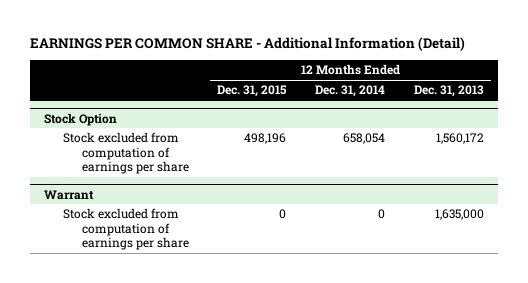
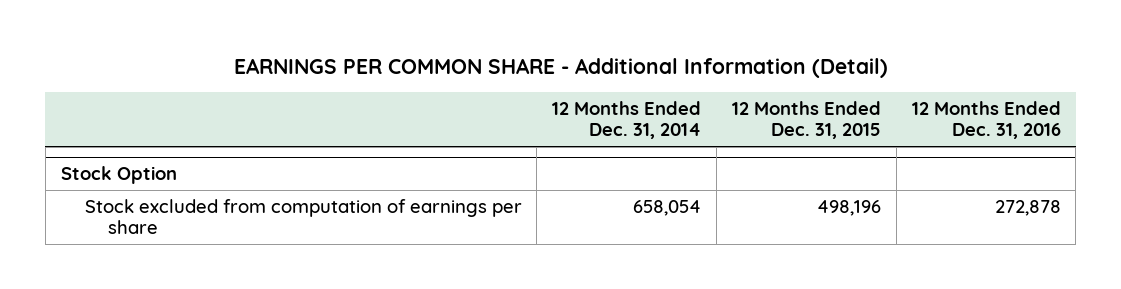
[413,85,484,98] Dec. 31, 2013 -> none
none -> [911,101,1061,140] 12 Months Ended Dec. 31, 2016
[43,189,94,200] Warrant -> none
[62,208,189,251] Stock excluded from computation of earnings per share -> none

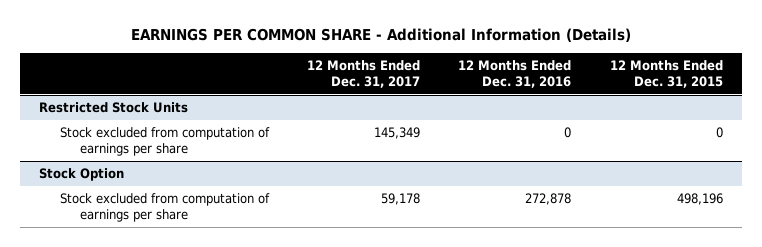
[233,57,888,78] EARNINGS PER COMMON SHARE - Additional Information (Detail) -> [130,28,631,43] EARNINGS PER COMMON SHARE - Additional Information (Details)
[552,101,702,140] 12 Months Ended Dec. 31, 2014 -> none
none -> [307,60,421,89] 12 Months Ended Dec. 31, 2017
none -> [39,102,189,114] Restricted Stock Units
none -> [59,127,270,157] Stock excluded from computation of earnings per share

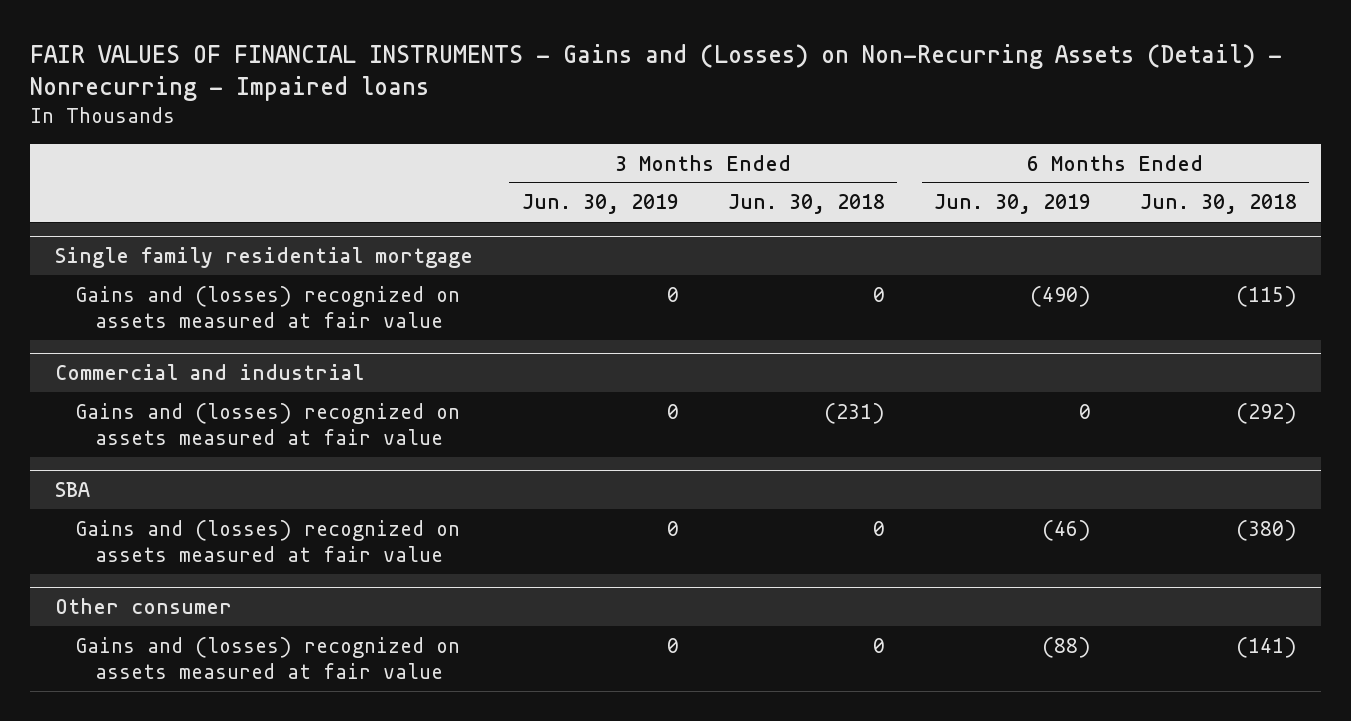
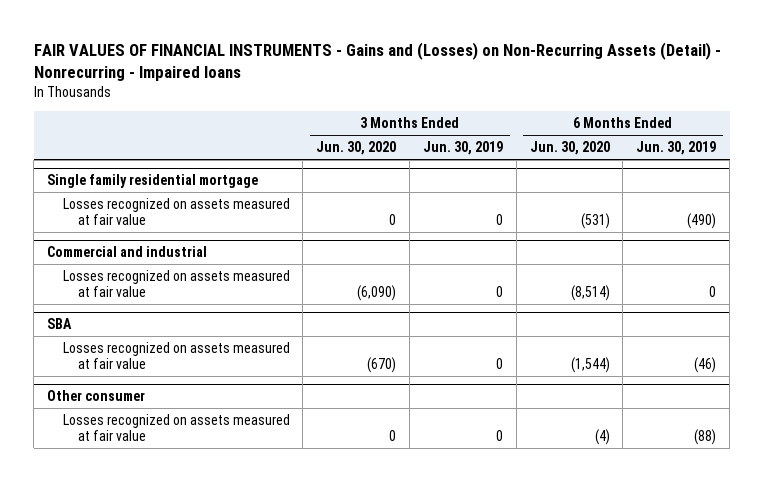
[727,194,885,215] Jun. 30, 2018 -> none
[1139,194,1297,215] Jun. 30, 2018 -> none
none -> [316,141,397,156] Jun. 30, 2020
none -> [529,141,610,156] Jun. 30, 2020
[74,285,460,329] Gains and (losses) recognized on assets measured at fair value -> [62,198,290,226] Losses recognized on assets measured at fair value
[74,402,460,446] Gains and (losses) recognized on assets measured at fair value -> [62,270,290,298] Losses recognized on assets measured at fair value
[74,519,460,563] Gains and (losses) recognized on assets measured at fair value -> [62,342,290,370] Losses recognized on assets measured at fair value
[74,636,460,680] Gains and (losses) recognized on assets measured at fair value -> [62,414,290,442] Losses recognized on assets measured at fair value

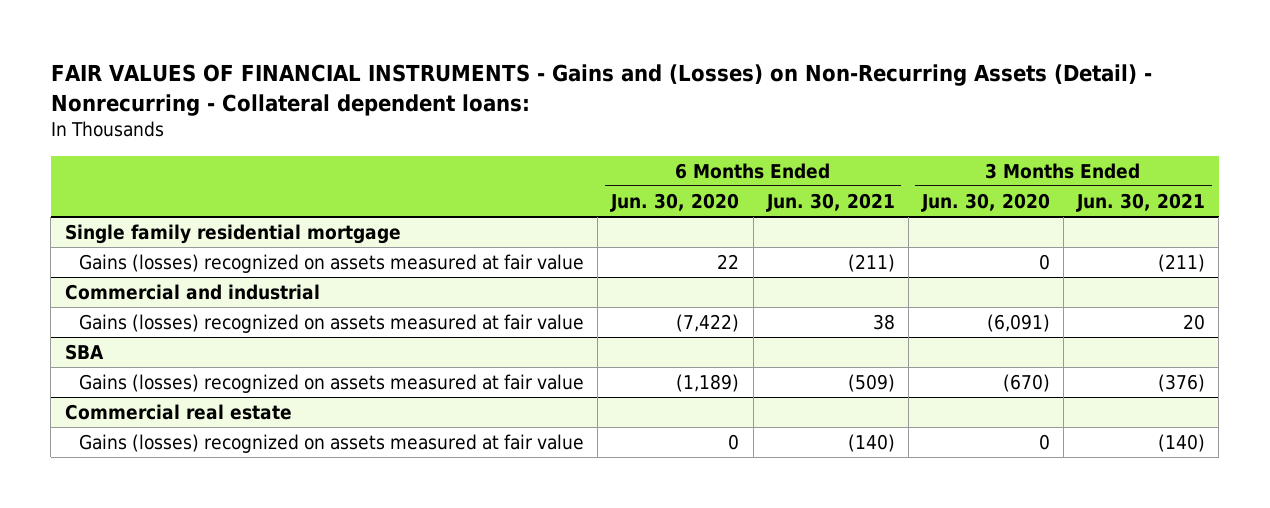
[33,41,721,81] FAIR VALUES OF FINANCIAL INSTRUMENTS - Gains and (Losses) on Non-Recurring Assets (Detail) - Nonrecurring - Impaired loans -> [50,63,1152,116] FAIR VALUES OF FINANCIAL INSTRUMENTS - Gains and (Losses) on Non-Recurring Assets (Detail) - Nonrecurring - Collateral dependent loans:
[422,141,503,156] Jun. 30, 2019 -> none
[636,141,717,156] Jun. 30, 2019 -> none
none -> [765,193,895,213] Jun. 30, 2021
none -> [1076,193,1206,213] Jun. 30, 2021
[62,198,290,226] Losses recognized on assets measured at fair value -> [79,254,585,274] Gains (losses) recognized on assets measured at fair value
[580,213,610,230] (531) -> [717,254,740,270] 22
[62,270,290,298] Losses recognized on assets measured at fair value -> [79,314,585,334] Gains (losses) recognized on assets measured at fair value
[357,285,397,302] (6,090) -> [986,314,1050,333] (6,091)
[570,285,610,302] (8,514) -> [676,314,740,333] (7,422)
[62,342,290,370] Losses recognized on assets measured at fair value -> [79,374,585,394] Gains (losses) recognized on assets measured at fair value
[570,357,610,374] (1,544) -> [676,374,740,393] (1,189)
[46,390,145,402] Other consumer -> [64,404,292,421] Commercial real estate
[62,414,290,442] Losses recognized on assets measured at fair value -> [79,434,585,454] Gains (losses) recognized on assets measured at fair value
[594,429,610,446] (4) -> [728,434,740,451] 0

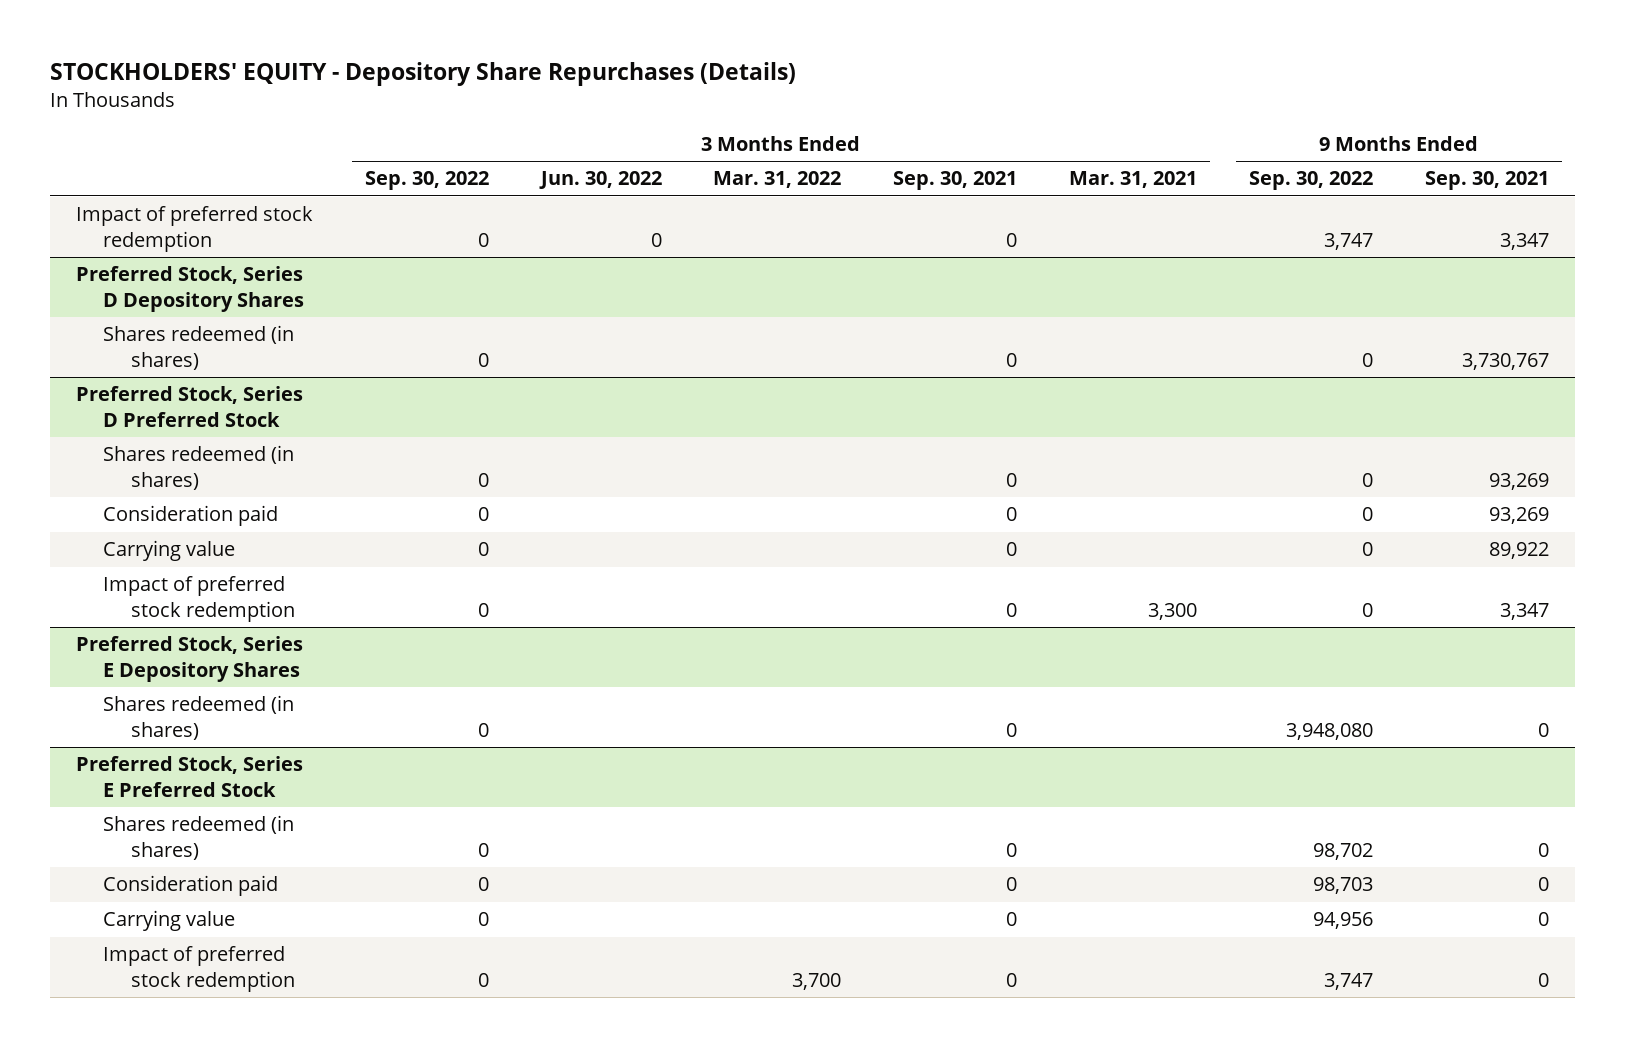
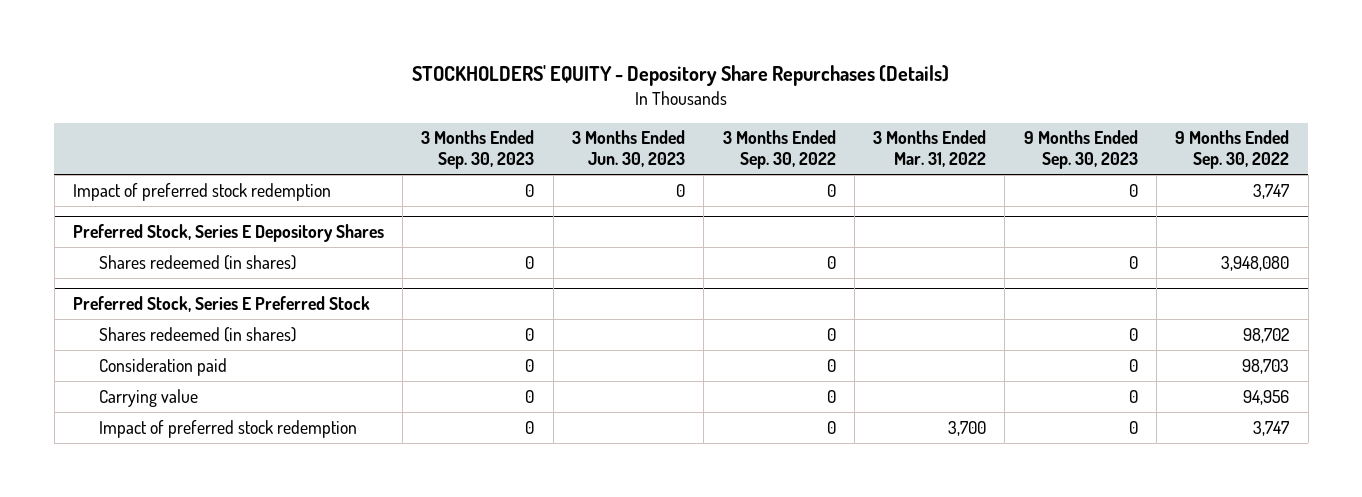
[538,171,662,190] Jun. 30, 2022 -> none
[893,171,1018,191] Sep. 30, 2021 -> none
[1069,171,1198,189] Mar. 31, 2021 -> none
[1424,171,1549,191] Sep. 30, 2021 -> none
none -> [421,130,535,170] 3 Months Ended Sep. 30, 2023
none -> [572,130,686,168] 3 Months Ended Jun. 30, 2023
none -> [1023,130,1138,170] 9 Months Ended Sep. 30, 2023
[75,266,305,312] Preferred Stock, Series D Depository Shares -> none
[103,325,295,370] Shares redeemed (in shares) -> none
[75,386,303,427] Preferred Stock, Series D Preferred Stock -> none
[103,445,295,490] Shares redeemed (in shares) -> none
[103,505,279,527] Consideration paid -> none
[103,540,236,562] Carrying value -> none
[103,576,295,622] Impact of preferred stock redemption -> none

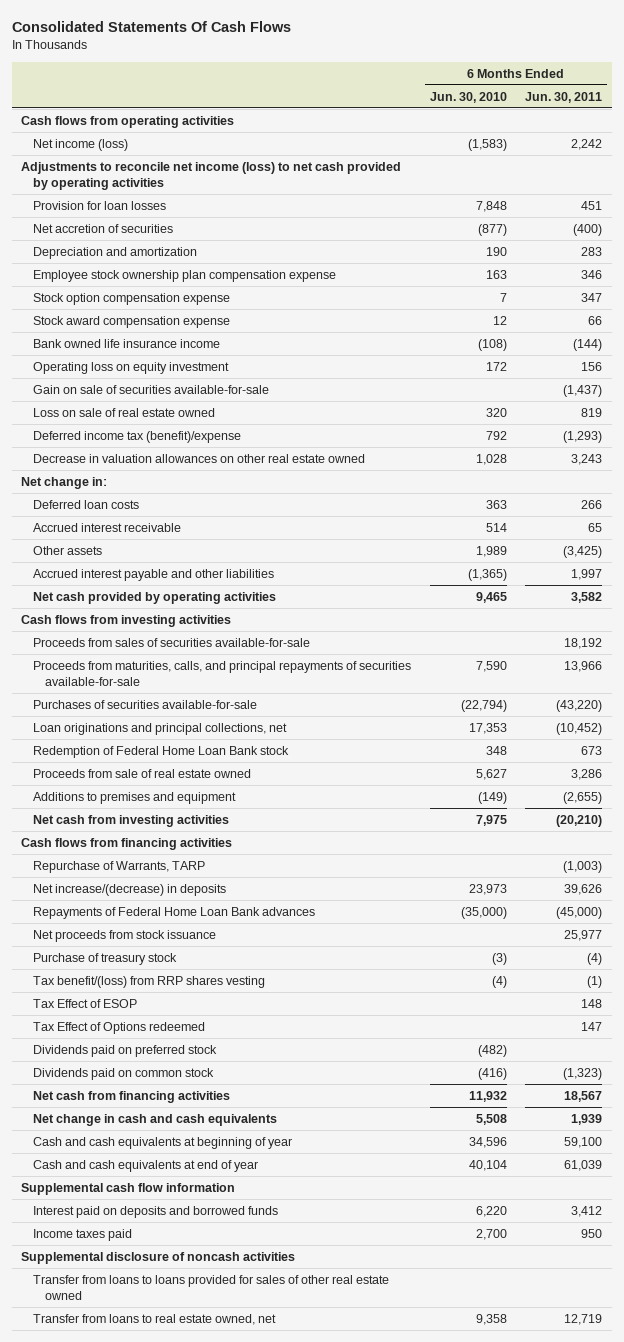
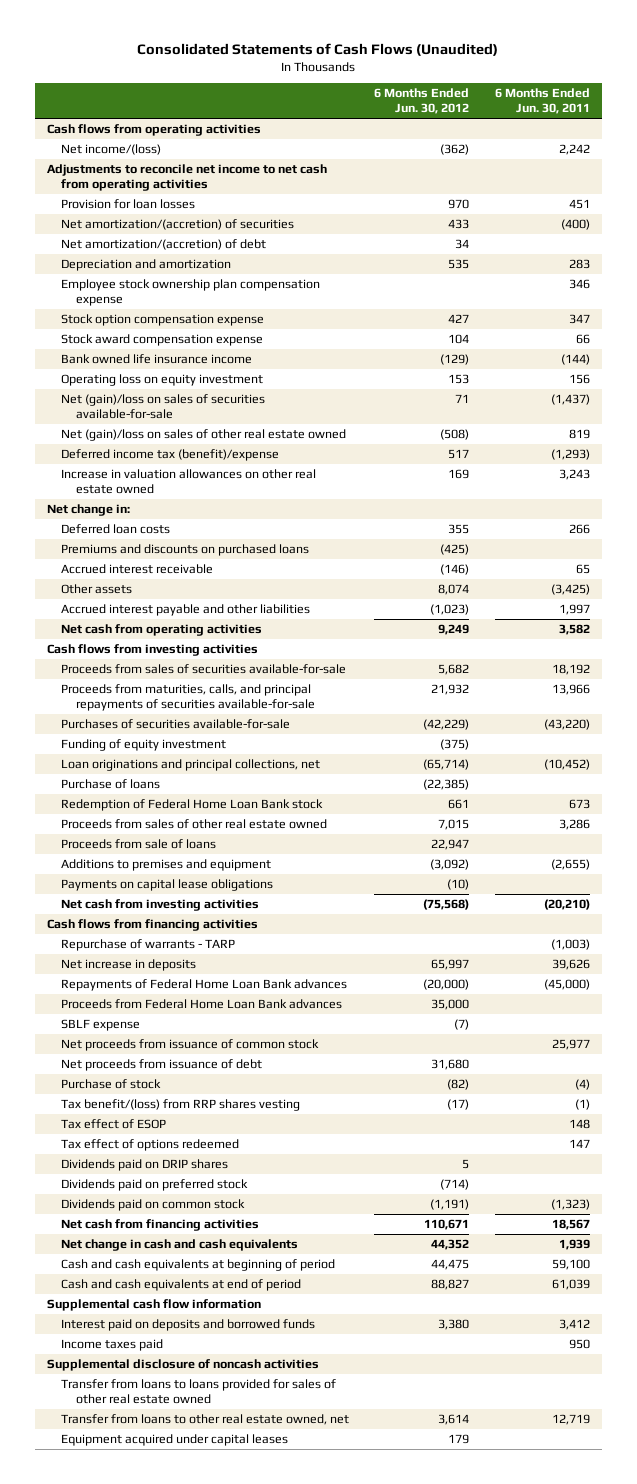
[12,20,292,32] Consolidated Statements Of Cash Flows -> [137,42,499,56] Consolidated Statements of Cash Flows (Unaudited)
[429,91,507,103] Jun. 30, 2010 -> none
none -> [374,88,470,114] 6 Months Ended Jun. 30, 2012
[33,138,129,151] Net income (loss) -> [61,144,162,156] Net income/(loss)
[21,161,402,190] Adjustments to reconcile net income (loss) to net cash provided by operating activities -> [47,164,328,191] Adjustments to reconcile net income to net cash from operating activities
[33,223,174,233] Net accretion of securities -> [61,219,295,231] Net amortization/(accretion) of securities
none -> [61,239,267,251] Net amortization/(accretion) of debt
[33,384,270,394] Gain on sale of securities available-for-sale -> [61,394,266,419] Net (gain)/loss on sales of securities available-for-sale
[33,407,216,417] Loss on sale of real estate owned -> [61,429,347,442] Net (gain)/loss on sales of other real estate owned
[33,453,366,463] Decrease in valuation allowances on other real estate owned -> [61,469,317,494] Increase in valuation allowances on other real estate owned
none -> [61,544,310,557] Premiums and discounts on purchased loans
[33,591,277,604] Net cash provided by operating activities -> [61,624,263,637] Net cash from operating activities
none -> [61,739,227,752] Funding of equity investment
none -> [61,779,161,790] Purchase of loans
[33,768,252,778] Proceeds from sale of real estate owned -> [61,819,328,830] Proceeds from sales of other real estate owned
none -> [61,839,217,850] Proceeds from sale of loans
none -> [61,879,274,892] Payments on capital lease obligations
[33,860,206,873] Repurchase of Warrants, TARP -> [61,939,236,952] Repurchase of warrants - TARP
[33,883,227,896] Net increase/(decrease) in deposits -> [61,959,197,972] Net increase in deposits
none -> [61,999,343,1010] Proceeds from Federal Home Loan Bank advances
none -> [61,1019,141,1032] SBLF expense
[33,929,217,942] Net proceeds from stock issuance -> [61,1039,320,1052] Net proceeds from issuance of common stock
none -> [61,1059,263,1072] Net proceeds from issuance of debt
[33,952,178,965] Purchase of treasury stock -> [61,1079,162,1090] Purchase of stock
[33,998,138,1008] Tax Effect of ESOP -> [61,1119,167,1130] Tax effect of ESOP
[33,1021,206,1034] Tax Effect of Options redeemed -> [61,1139,240,1152] Tax effect of options redeemed
none -> [61,1159,229,1172] Dividends paid on DRIP shares
[33,1136,293,1149] Cash and cash equivalents at beginning of year -> [61,1259,336,1272] Cash and cash equivalents at beginning of period
[33,1159,259,1172] Cash and cash equivalents at end of year -> [61,1279,302,1292] Cash and cash equivalents at end of period
[33,1313,277,1325] Transfer from loans to real estate owned, net -> [61,1414,350,1426] Transfer from loans to other real estate owned, net
none -> [61,1434,289,1447] Equipment acquired under capital leases

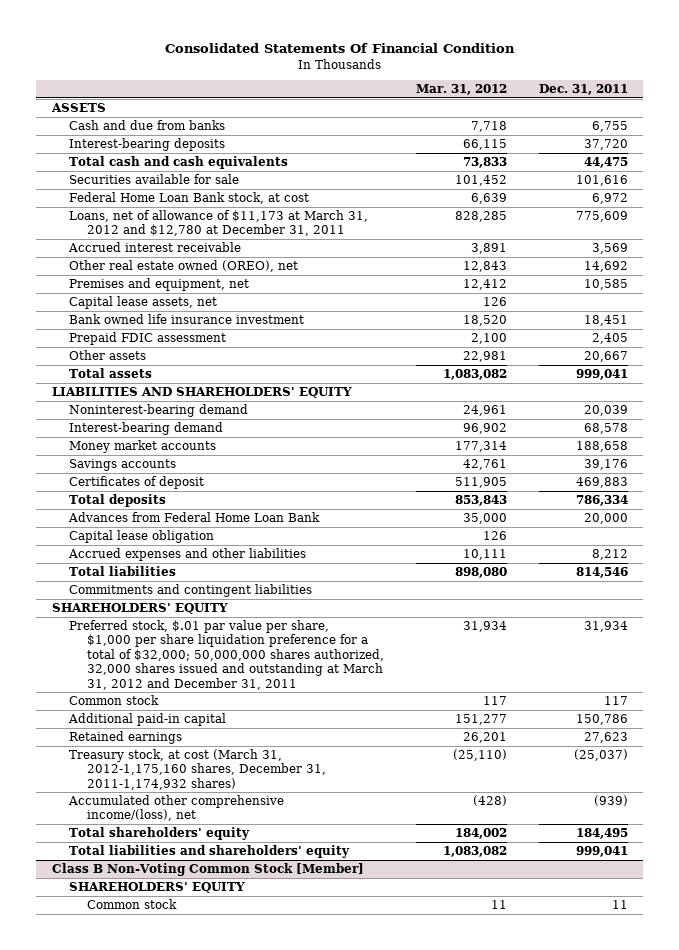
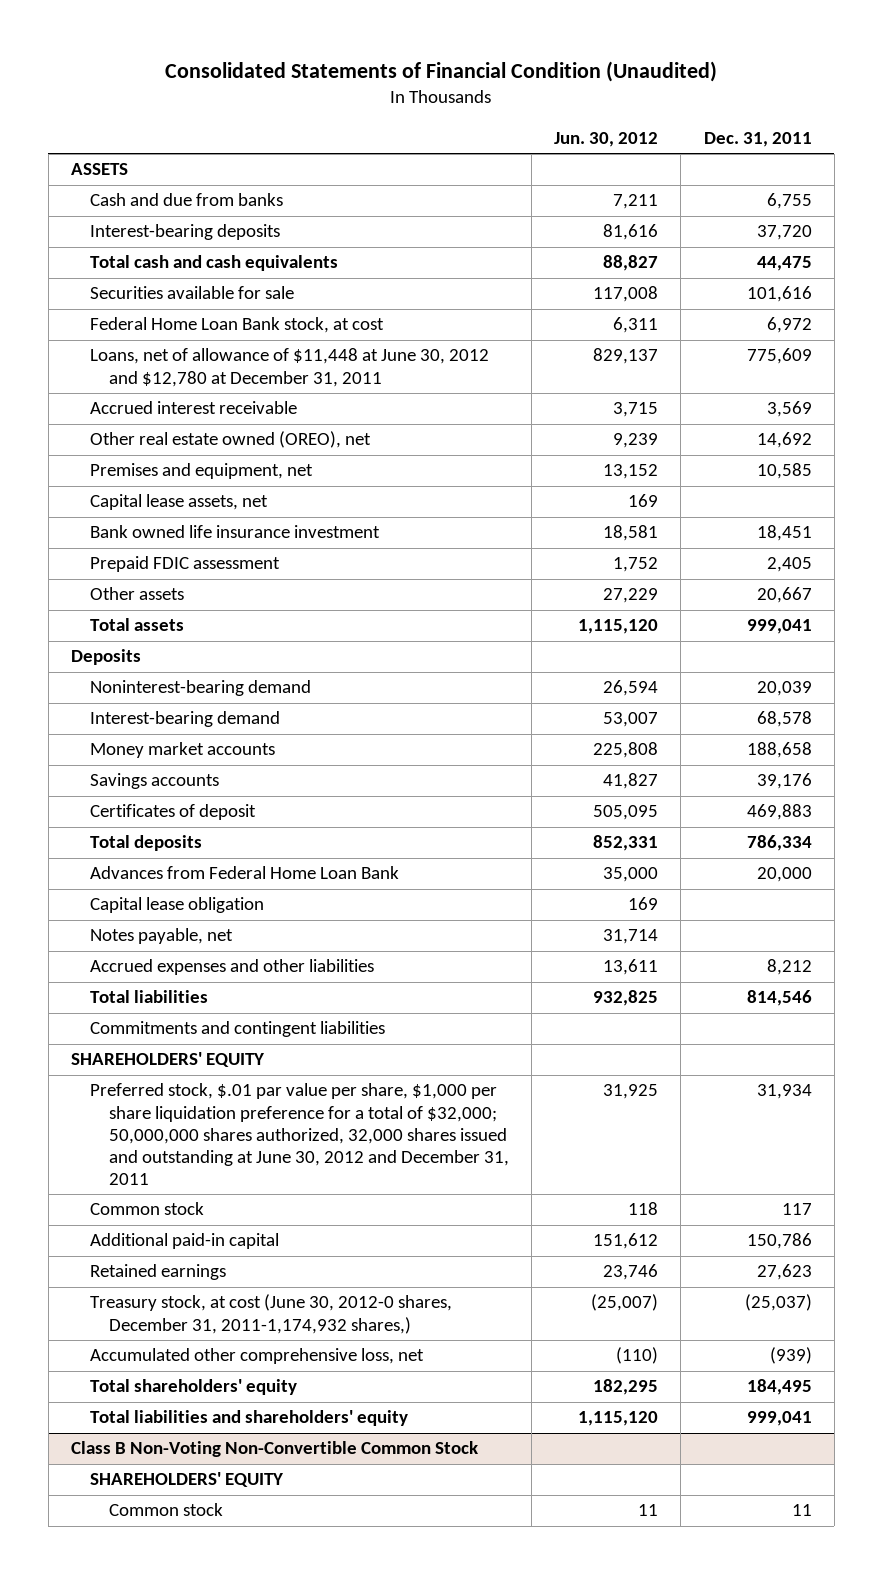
[164,43,515,54] Consolidated Statements Of Financial Condition -> [165,60,718,82] Consolidated Statements of Financial Condition (Unaudited)
[415,84,507,96] Mar. 31, 2012 -> none
none -> [554,131,659,147] Jun. 30, 2012
[69,209,369,237] Loans, net of allowance of $11,173 at March 31, 2012 and $12,780 at December 31, 2011 -> [89,348,489,387] Loans, net of allowance of $11,448 at June 30, 2012 and $12,780 at December 31, 2011
[51,386,352,398] LIABILITIES AND SHAREHOLDERS' EQUITY -> none
none -> [71,649,142,666] Deposits
none -> [89,928,233,945] Notes payable, net
[69,619,385,690] Preferred stock, $.01 par value per share, $1,000 per share liquidation preference for a total of $32,000; 50,000,000 shares authorized, 32,000 shares issued and outstanding at March 31, 2012 and December 31, 2011 -> [89,1083,509,1185] Preferred stock, $.01 par value per share, $1,000 per share liquidation preference for a total of $32,000; 50,000,000 shares authorized, 32,000 shares issued and outstanding at June 30, 2012 and December 31, 2011
[69,748,327,790] Treasury stock, at cost (March 31, 2012-1,175,160 shares, December 31, 2011-1,174,932 shares) -> [89,1294,452,1334] Treasury stock, at cost (June 30, 2012-0 shares, December 31, 2011-1,174,932 shares,)
[68,794,285,822] Accumulated other comprehensive income/(loss), net -> [89,1348,424,1365] Accumulated other comprehensive loss, net
[51,862,364,876] Class B Non-Voting Common Stock [Member] -> [71,1441,479,1458] Class B Non-Voting Non-Convertible Common Stock

